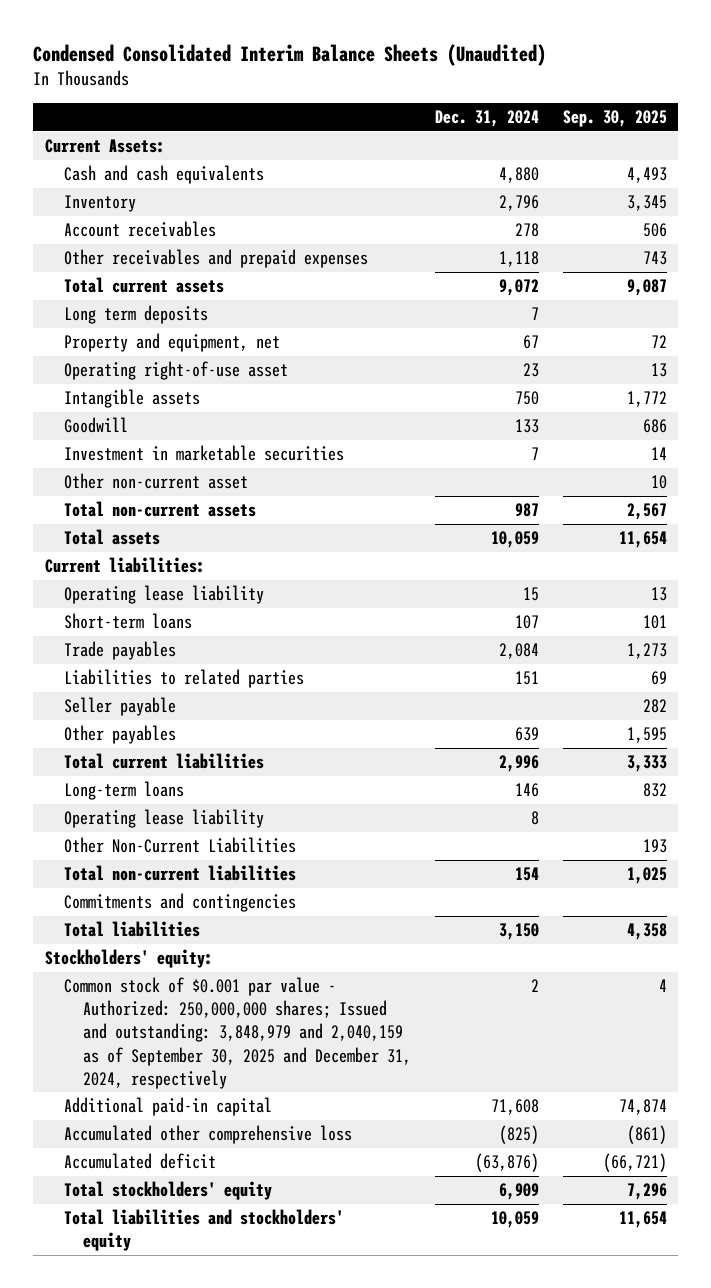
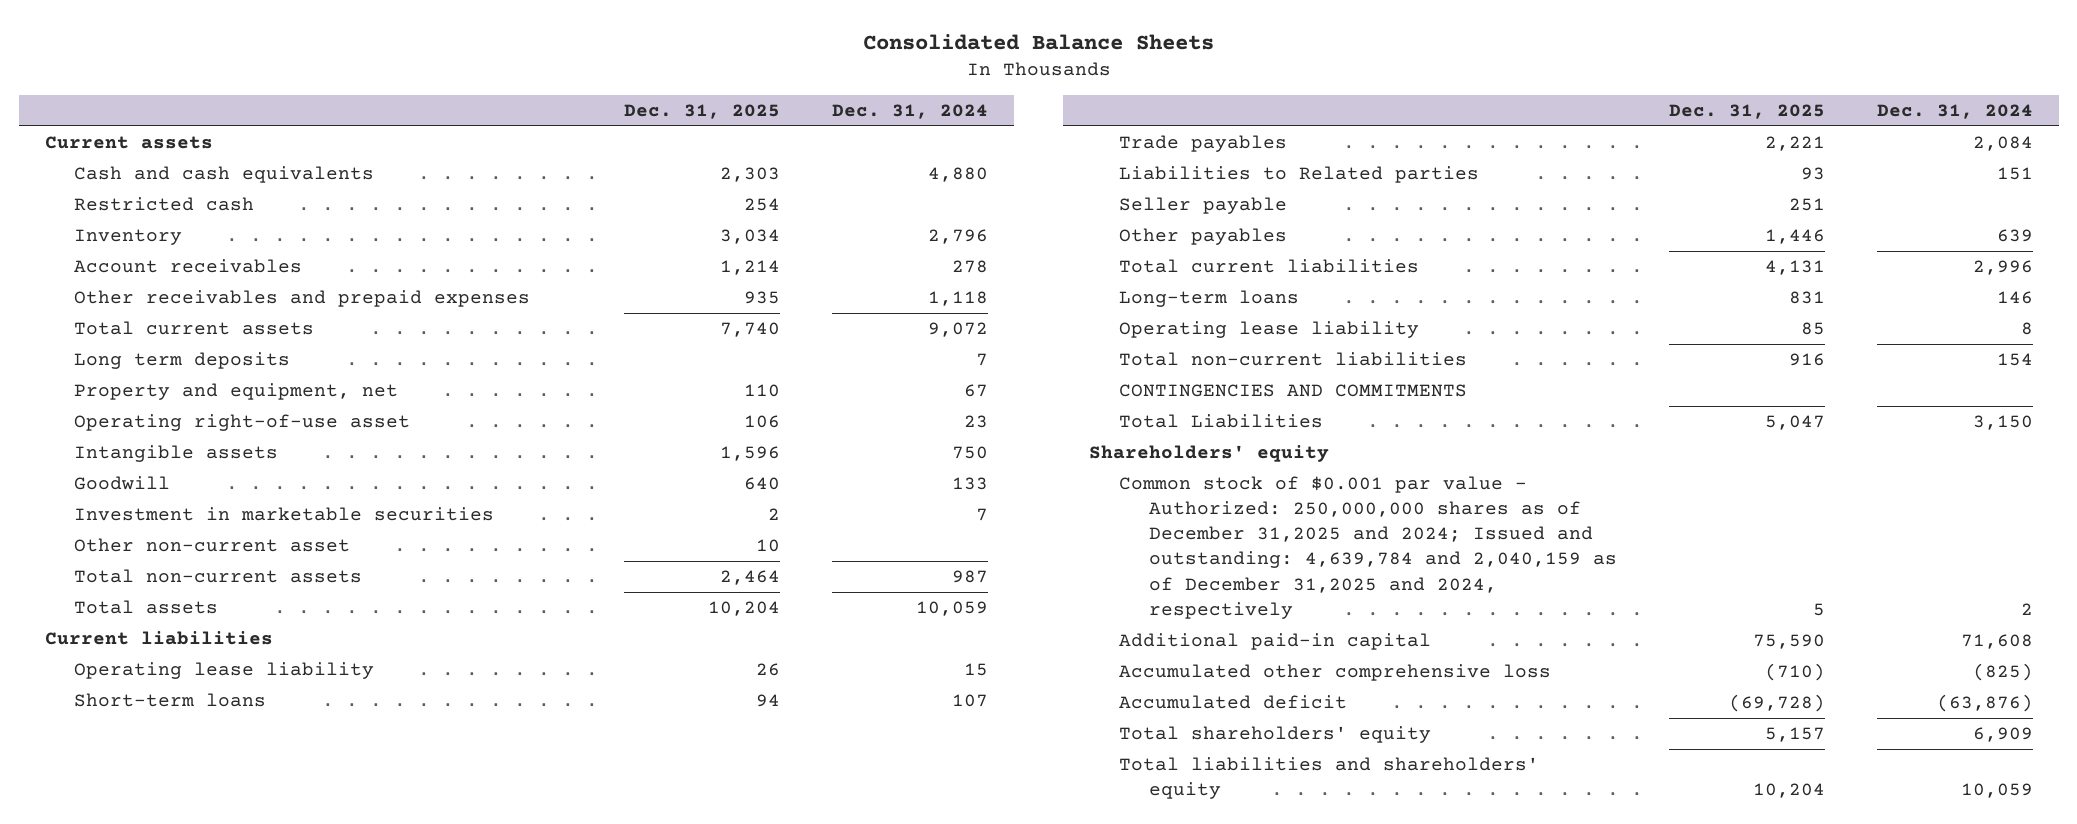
[33,43,547,66] Condensed Consolidated Interim Balance Sheets (Unaudited) -> [862,33,1214,50] Consolidated Balance Sheets
[562,110,667,128] Sep. 30, 2025 -> none
none -> [624,103,781,119] Dec. 31, 2025
[44,139,165,154] Current Assets: -> [44,136,213,150] Current assets
none -> [74,197,255,212] Restricted cash
[44,557,205,574] Current liabilities: -> [44,631,273,646] Current liabilities
[64,669,305,689] Liabilities to related parties -> [1118,166,1479,184] Liabilities to Related parties
[64,837,297,854] Other Non-Current Liabilities -> none
[64,893,297,913] Commitments and contingencies -> [1118,384,1467,398] CONTINGENCIES AND COMMITMENTS
[64,921,201,938] Total liabilities -> [1118,414,1323,429] Total Liabilities
[44,949,213,969] Stockholders' equity: -> [1088,445,1329,463] Shareholders' equity
[64,977,412,1089] Common stock of $0.001 par value - Authorized: 250,000,000 shares; Issued and outstanding: 3,848,979 and 2,040,159 as of September 30, 2025 and December 31, 2024, respectively -> [1118,476,1617,619] Common stock of $0.001 par value - Authorized: 250,000,000 shares as of December 31,2025 and 2024; Issued and outstanding: 4,639,784 and 2,040,159 as of December 31,2025 and 2024, respectively
[64,1181,273,1201] Total stockholders' equity -> [1118,726,1431,744] Total shareholders' equity
[64,1209,345,1252] Total liabilities and stockholders' equity -> [1118,757,1539,800] Total liabilities and shareholders' equity

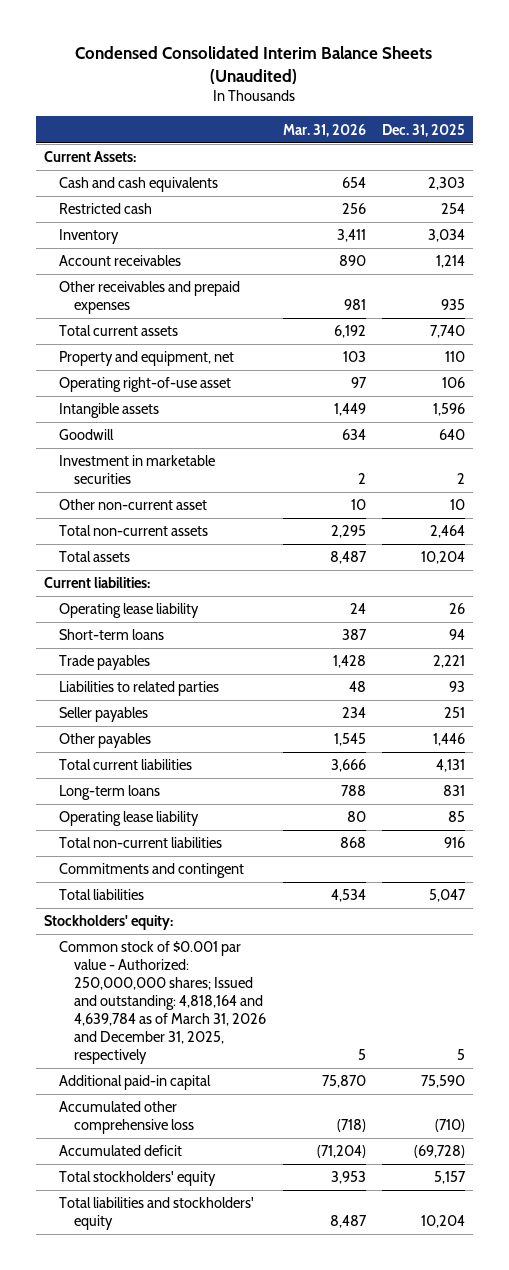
[862,33,1214,50] Consolidated Balance Sheets -> [75,45,433,84] Condensed Consolidated Interim Balance Sheets (Unaudited)
[832,103,989,119] Dec. 31, 2024 -> none
none -> [282,123,366,137] Mar. 31, 2026
[44,136,213,150] Current assets -> [43,151,136,163] Current Assets:
[74,352,291,370] Long term deposits -> none
[44,631,273,646] Current liabilities -> [43,577,150,589] Current liabilities:
[1118,166,1479,184] Liabilities to Related parties -> [59,681,220,697] Liabilities to related parties
[1118,197,1287,215] Seller payable -> [59,707,149,723] Seller payables
[1118,384,1467,398] CONTINGENCIES AND COMMITMENTS -> [59,863,245,879] Commitments and contingent
[1118,414,1323,429] Total Liabilities -> [59,889,145,901] Total liabilities
[1088,445,1329,463] Shareholders' equity -> [43,915,173,931] Stockholders' equity:
[1118,476,1617,619] Common stock of $0.001 par value - Authorized: 250,000,000 shares as of December 31,2025 and 2024; Issued and outstanding: 4,639,784 and 2,040,159 as of December 31,2025 and 2024, respectively -> [59,941,267,1064] Common stock of $0.001 par value - Authorized: 250,000,000 shares; Issued and outstanding: 4,818,164 and 4,639,784 as of March 31, 2026 and December 31, 2025, respectively
[1118,726,1431,744] Total shareholders' equity -> [59,1171,217,1187] Total stockholders' equity
[1118,757,1539,800] Total liabilities and shareholders' equity -> [59,1197,255,1231] Total liabilities and stockholders' equity

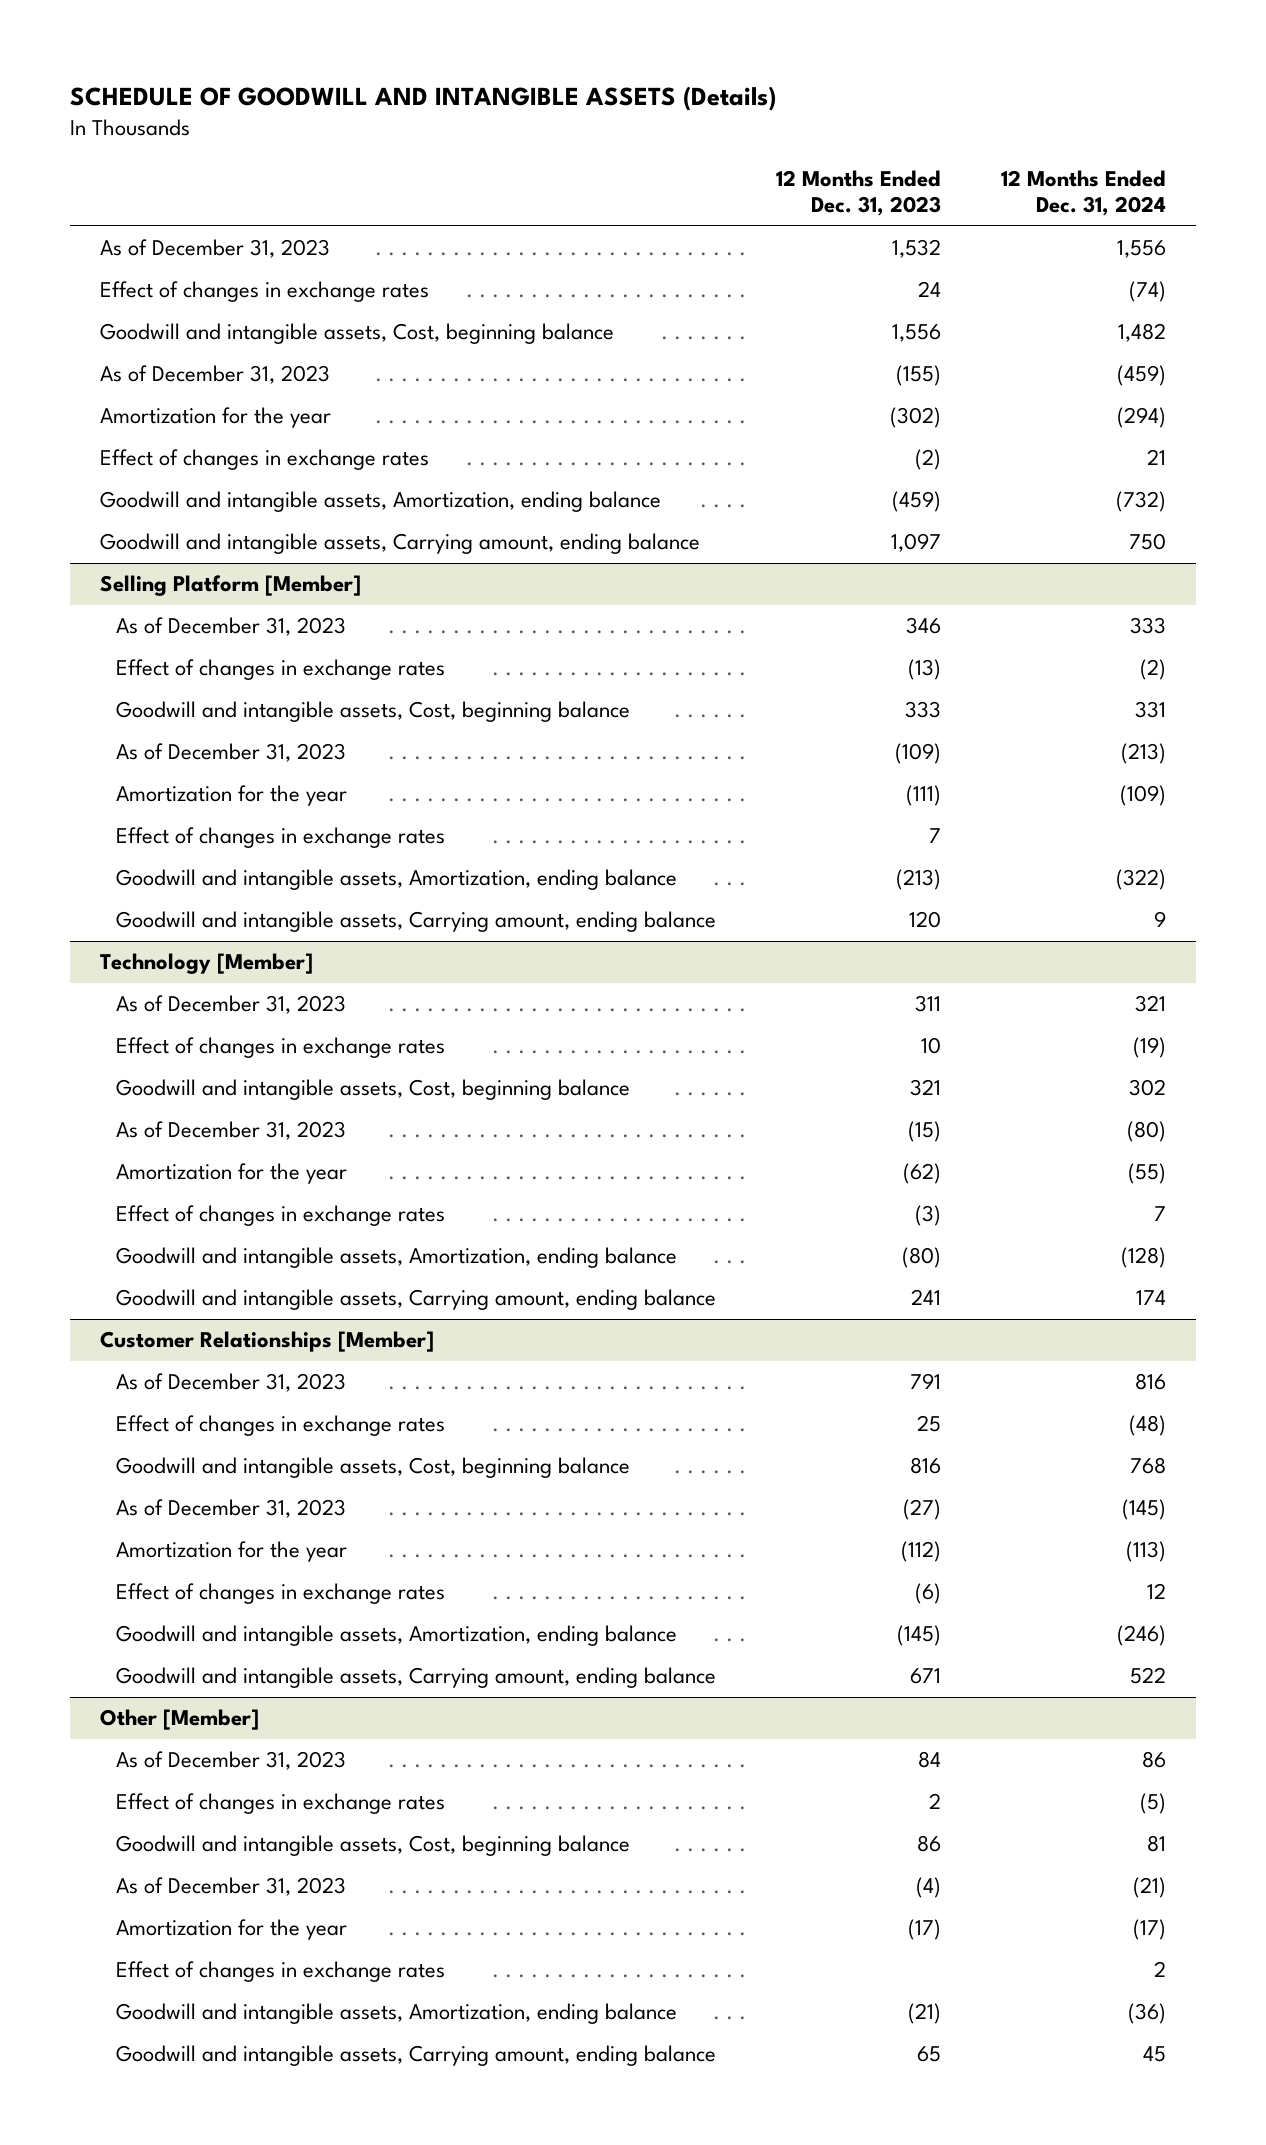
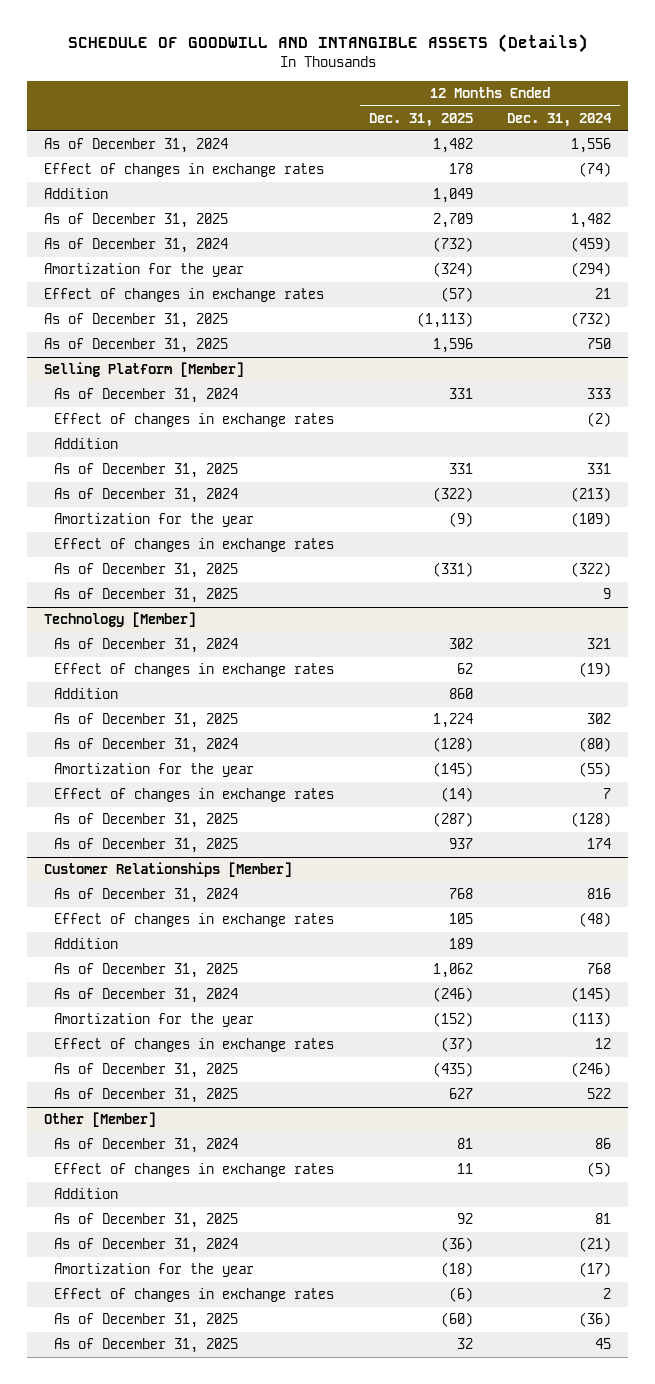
[775,170,941,217] 12 Months Ended Dec. 31, 2023 -> none
none -> [368,113,473,128] Dec. 31, 2025
[99,239,330,259] As of December 31, 2023 -> [44,138,229,154] As of December 31, 2024
none -> [44,188,109,200] Addition
[99,323,614,345] Goodwill and intangible assets, Cost, beginning balance -> [44,213,229,229] As of December 31, 2025
[99,365,330,385] As of December 31, 2023 -> [44,238,229,254] As of December 31, 2024
[99,491,661,513] Goodwill and intangible assets, Amortization, ending balance -> [44,313,229,329] As of December 31, 2025
[99,533,700,555] Goodwill and intangible assets, Carrying amount, ending balance -> [44,338,229,354] As of December 31, 2025
[116,617,347,637] As of December 31, 2023 -> [54,388,239,404] As of December 31, 2024
none -> [54,438,119,450] Addition
[116,701,631,723] Goodwill and intangible assets, Cost, beginning balance -> [54,463,239,479] As of December 31, 2025
[116,743,347,763] As of December 31, 2023 -> [54,488,239,504] As of December 31, 2024
[116,869,678,891] Goodwill and intangible assets, Amortization, ending balance -> [54,563,239,579] As of December 31, 2025
[116,911,717,933] Goodwill and intangible assets, Carrying amount, ending balance -> [54,588,239,604] As of December 31, 2025
[116,995,347,1015] As of December 31, 2023 -> [54,638,239,654] As of December 31, 2024
none -> [54,688,119,700] Addition
[116,1079,631,1101] Goodwill and intangible assets, Cost, beginning balance -> [54,713,239,729] As of December 31, 2025
[116,1121,347,1141] As of December 31, 2023 -> [54,738,239,754] As of December 31, 2024
[116,1247,678,1269] Goodwill and intangible assets, Amortization, ending balance -> [54,813,239,829] As of December 31, 2025
[116,1289,717,1311] Goodwill and intangible assets, Carrying amount, ending balance -> [54,838,239,854] As of December 31, 2025
[116,1373,347,1393] As of December 31, 2023 -> [54,888,239,904] As of December 31, 2024
none -> [54,938,119,950] Addition
[116,1457,631,1479] Goodwill and intangible assets, Cost, beginning balance -> [54,963,239,979] As of December 31, 2025
[116,1499,347,1519] As of December 31, 2023 -> [54,988,239,1004] As of December 31, 2024
[116,1625,678,1647] Goodwill and intangible assets, Amortization, ending balance -> [54,1063,239,1079] As of December 31, 2025
[116,1667,717,1689] Goodwill and intangible assets, Carrying amount, ending balance -> [54,1088,239,1104] As of December 31, 2025
[116,1751,347,1771] As of December 31, 2023 -> [54,1138,239,1154] As of December 31, 2024
none -> [54,1188,119,1200] Addition
[116,1835,631,1857] Goodwill and intangible assets, Cost, beginning balance -> [54,1213,239,1229] As of December 31, 2025
[116,1877,347,1897] As of December 31, 2023 -> [54,1238,239,1254] As of December 31, 2024
[116,2003,678,2025] Goodwill and intangible assets, Amortization, ending balance -> [54,1313,239,1329] As of December 31, 2025
[116,2045,717,2067] Goodwill and intangible assets, Carrying amount, ending balance -> [54,1338,239,1354] As of December 31, 2025

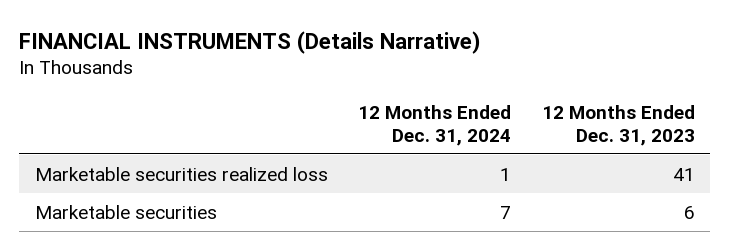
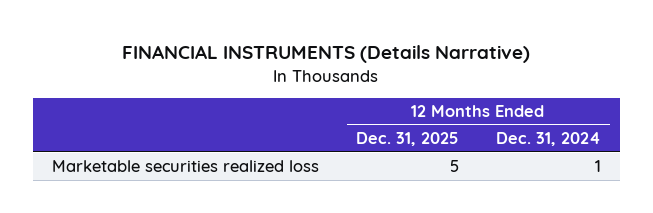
[541,104,695,146] 12 Months Ended Dec. 31, 2023 -> none
none -> [355,132,459,147] Dec. 31, 2025
[34,204,217,219] Marketable securities -> none

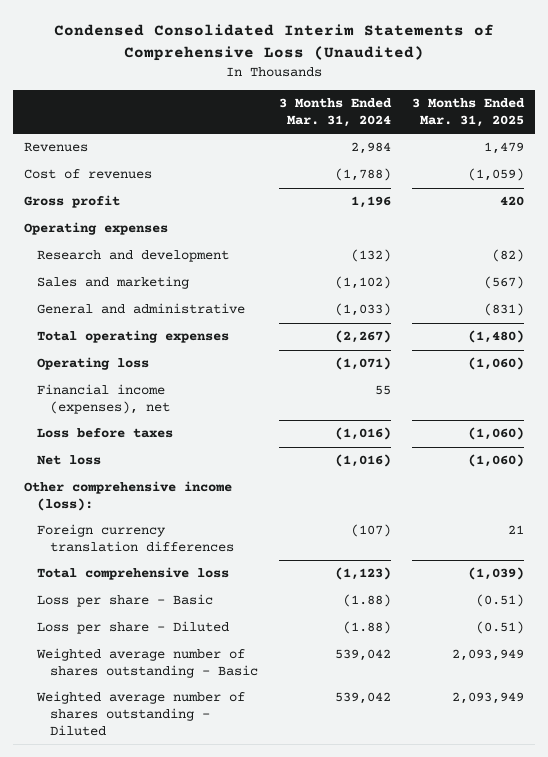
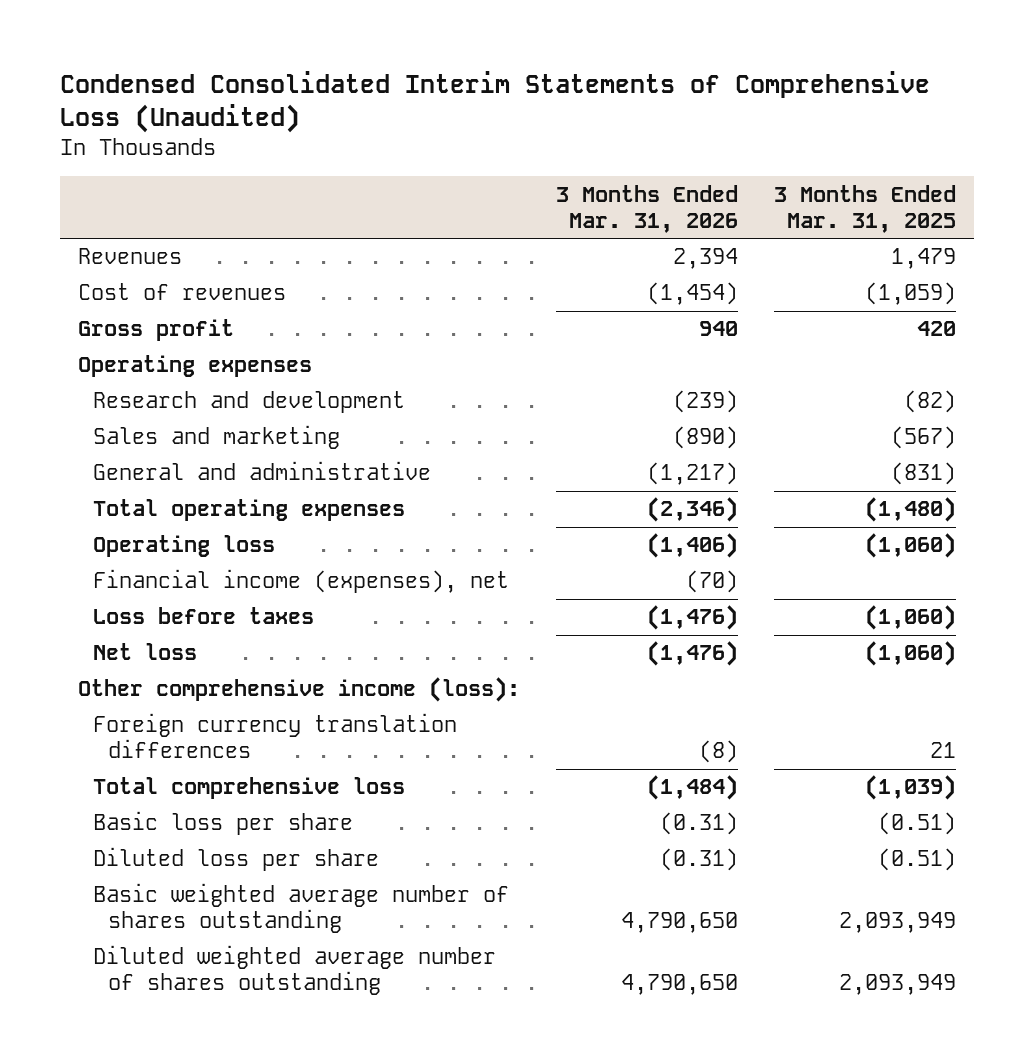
[279,98,393,127] 3 Months Ended Mar. 31, 2024 -> none
none -> [555,184,738,233] 3 Months Ended Mar. 31, 2026
[36,594,213,608] Loss per share - Basic -> [93,811,354,836] Basic loss per share
[36,621,229,635] Loss per share - Diluted -> [93,847,380,872] Diluted loss per share
[35,648,258,679] Weighted average number of shares outstanding - Basic -> [93,883,510,934] Basic weighted average number of shares outstanding
[35,691,245,736] Weighted average number of shares outstanding - Diluted -> [93,945,497,996] Diluted weighted average number of shares outstanding

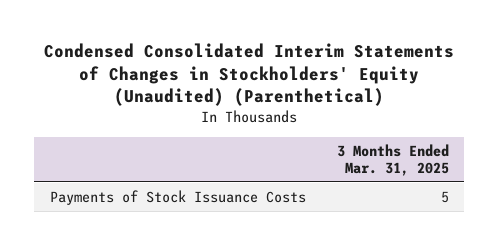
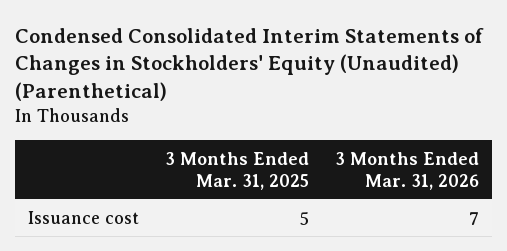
none -> [334,151,479,190] 3 Months Ended Mar. 31, 2026
[49,190,306,206] Payments of Stock Issuance Costs -> [27,211,139,225] Issuance cost

